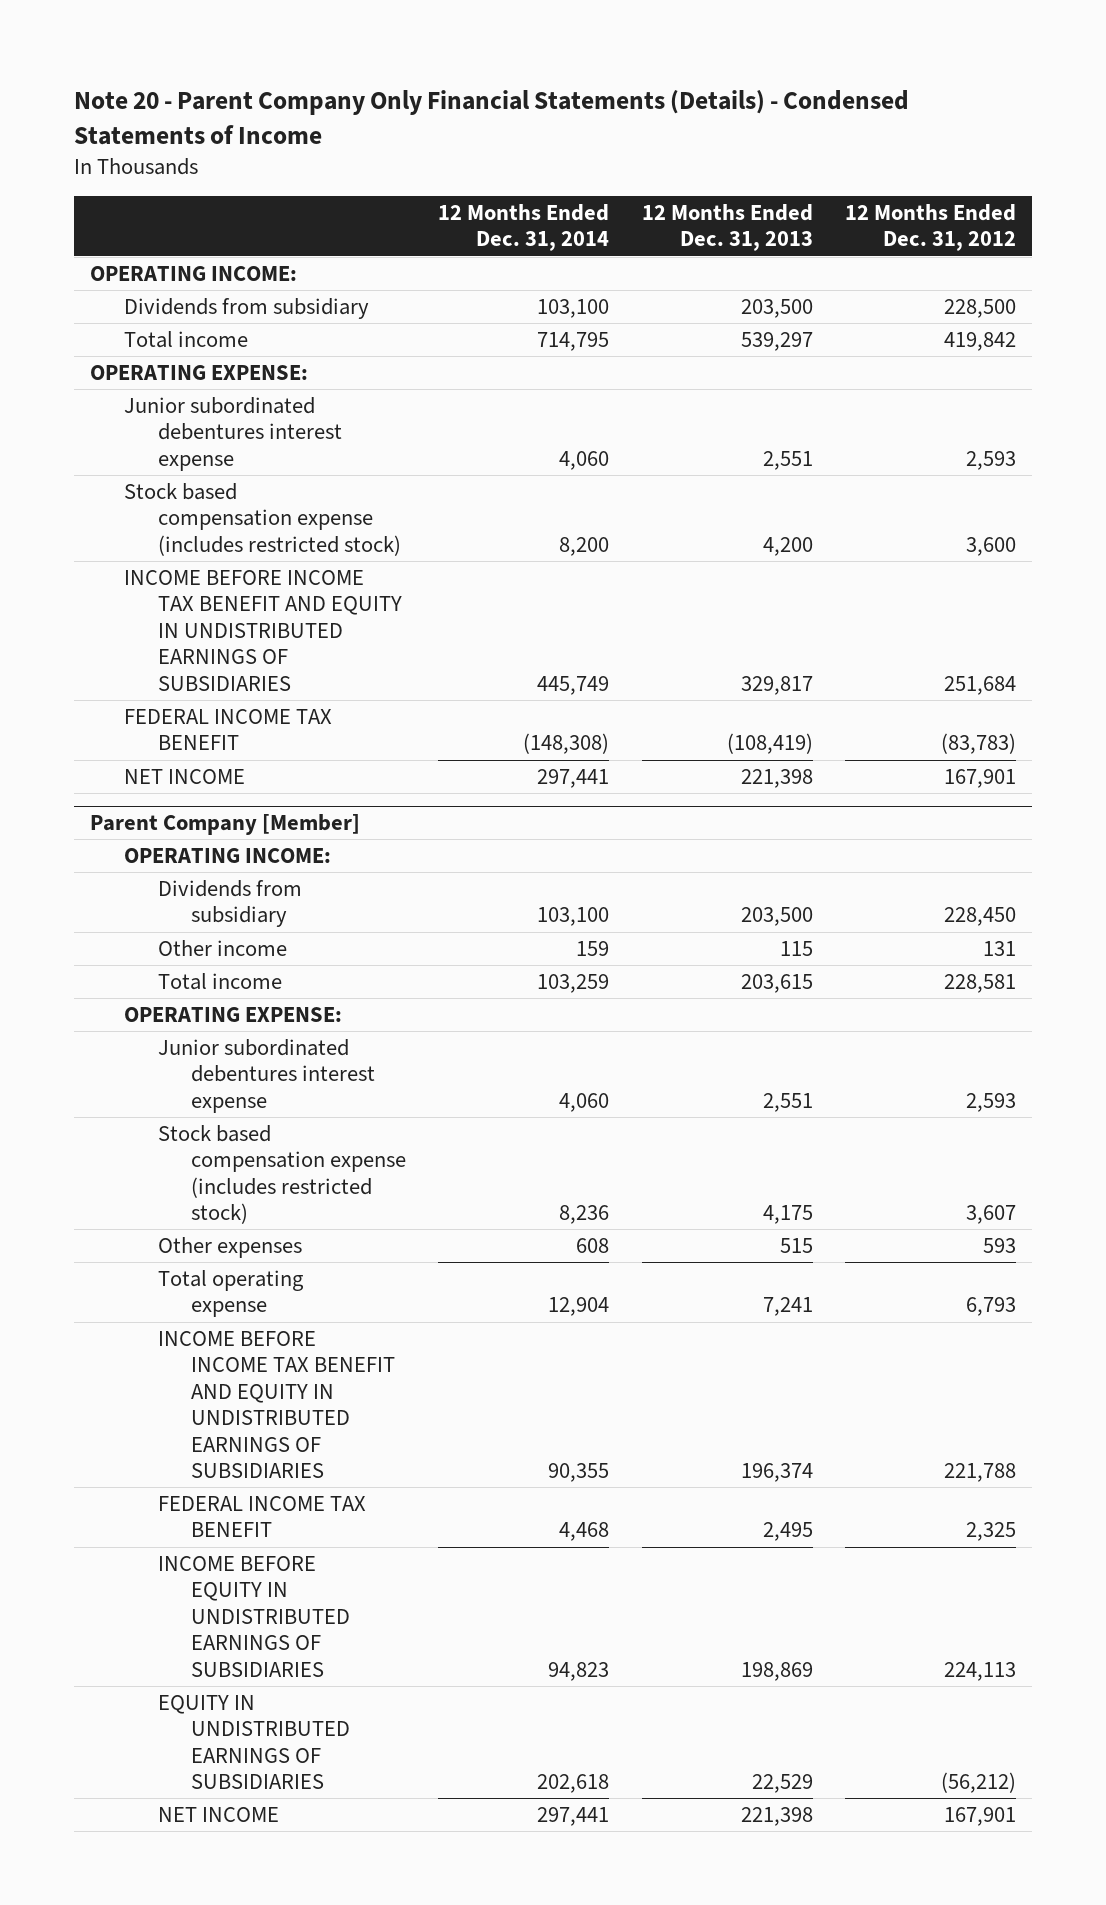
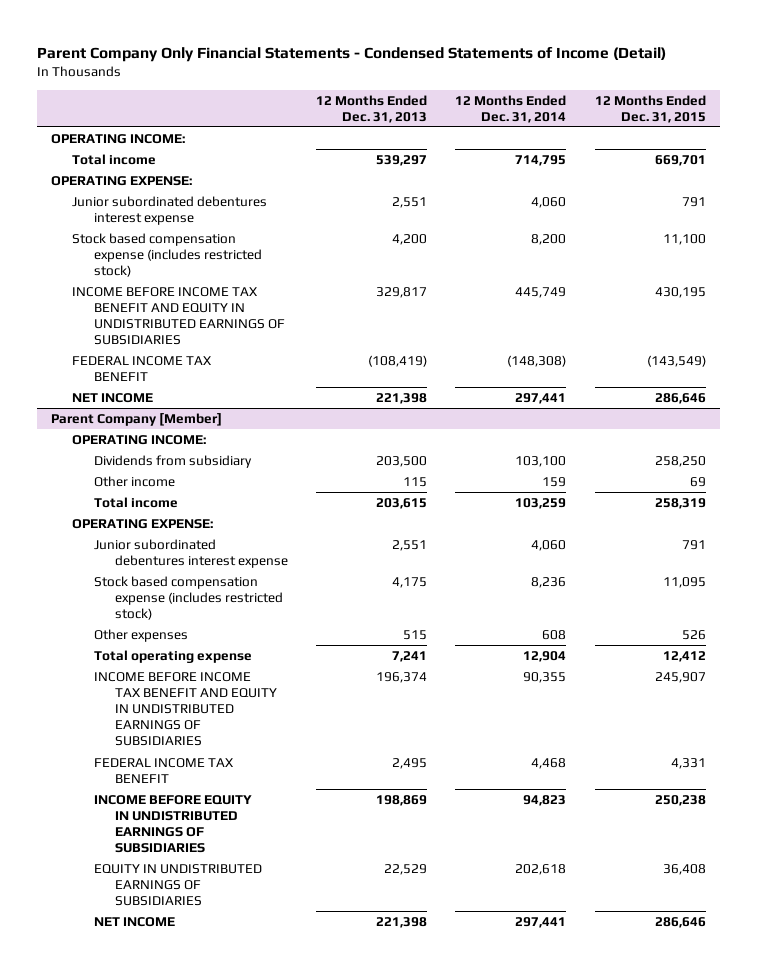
[74,89,910,145] Note 20 - Parent Company Only Financial Statements (Details) - Condensed Statements of Income -> [37,46,667,62] Parent Company Only Financial Statements - Condensed Statements of Income (Detail)
[844,203,1016,252] 12 Months Ended Dec. 31, 2012 -> none
none -> [594,94,706,123] 12 Months Ended Dec. 31, 2015
[123,297,369,319] Dividends from subsidiary -> none

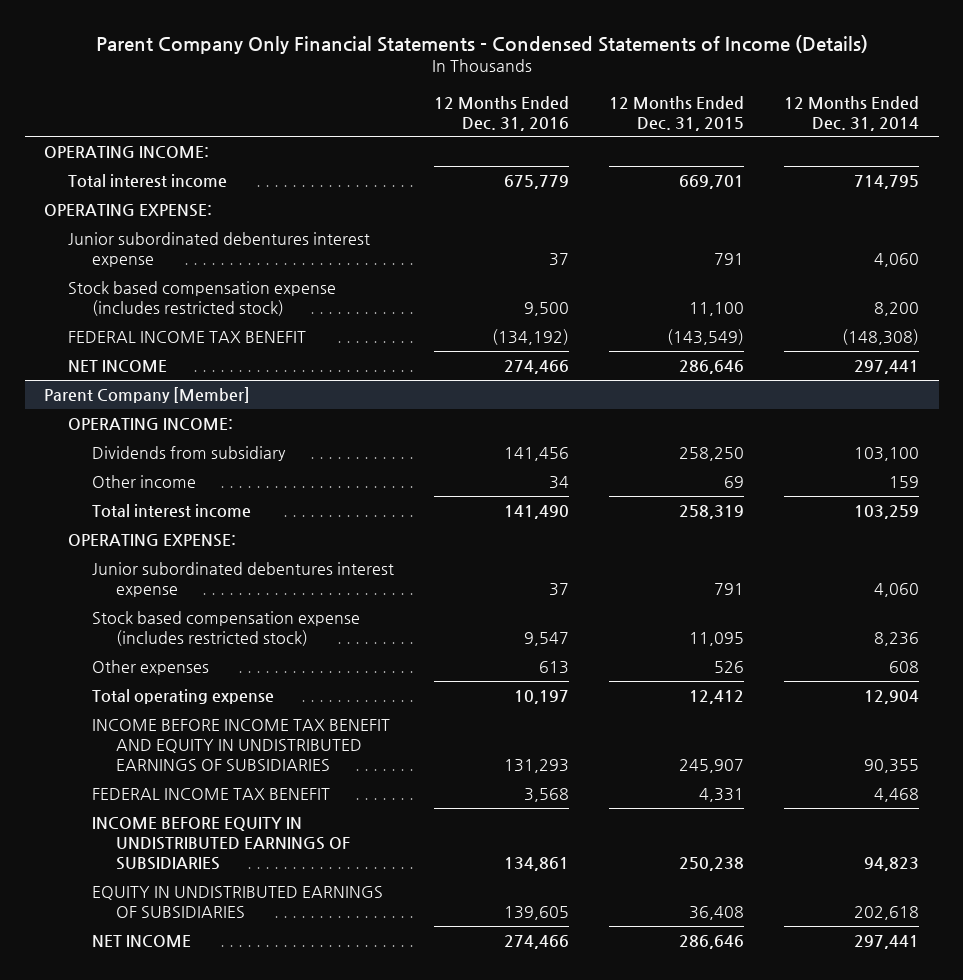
[37,46,667,62] Parent Company Only Financial Statements - Condensed Statements of Income (Detail) -> [95,34,868,54] Parent Company Only Financial Statements - Condensed Statements of Income (Details)
[316,94,428,123] 12 Months Ended Dec. 31, 2013 -> none
none -> [433,95,569,131] 12 Months Ended Dec. 31, 2016
[72,153,157,165] Total income -> [68,173,228,188] Total interest income
[72,286,285,346] INCOME BEFORE INCOME TAX BENEFIT AND EQUITY IN UNDISTRIBUTED EARNINGS OF SUBSIDIARIES -> none
[93,496,178,508] Total income -> [92,503,252,518] Total interest income

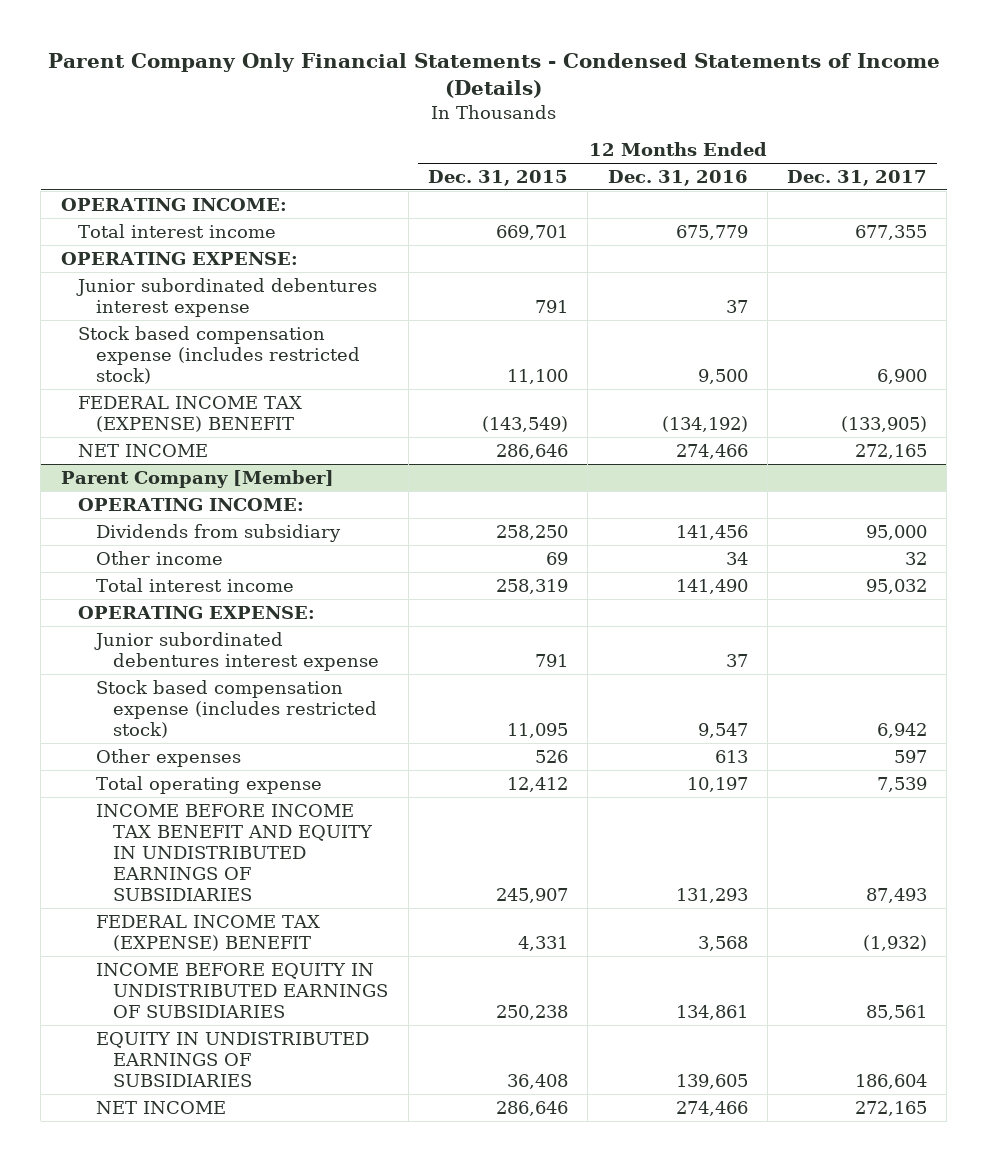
[783,95,919,131] 12 Months Ended Dec. 31, 2014 -> none
none -> [787,169,928,186] Dec. 31, 2017
[68,330,307,343] FEDERAL INCOME TAX BENEFIT -> [78,395,303,432] FEDERAL INCOME TAX (EXPENSE) BENEFIT
[92,787,331,800] FEDERAL INCOME TAX BENEFIT -> [95,914,320,951] FEDERAL INCOME TAX (EXPENSE) BENEFIT

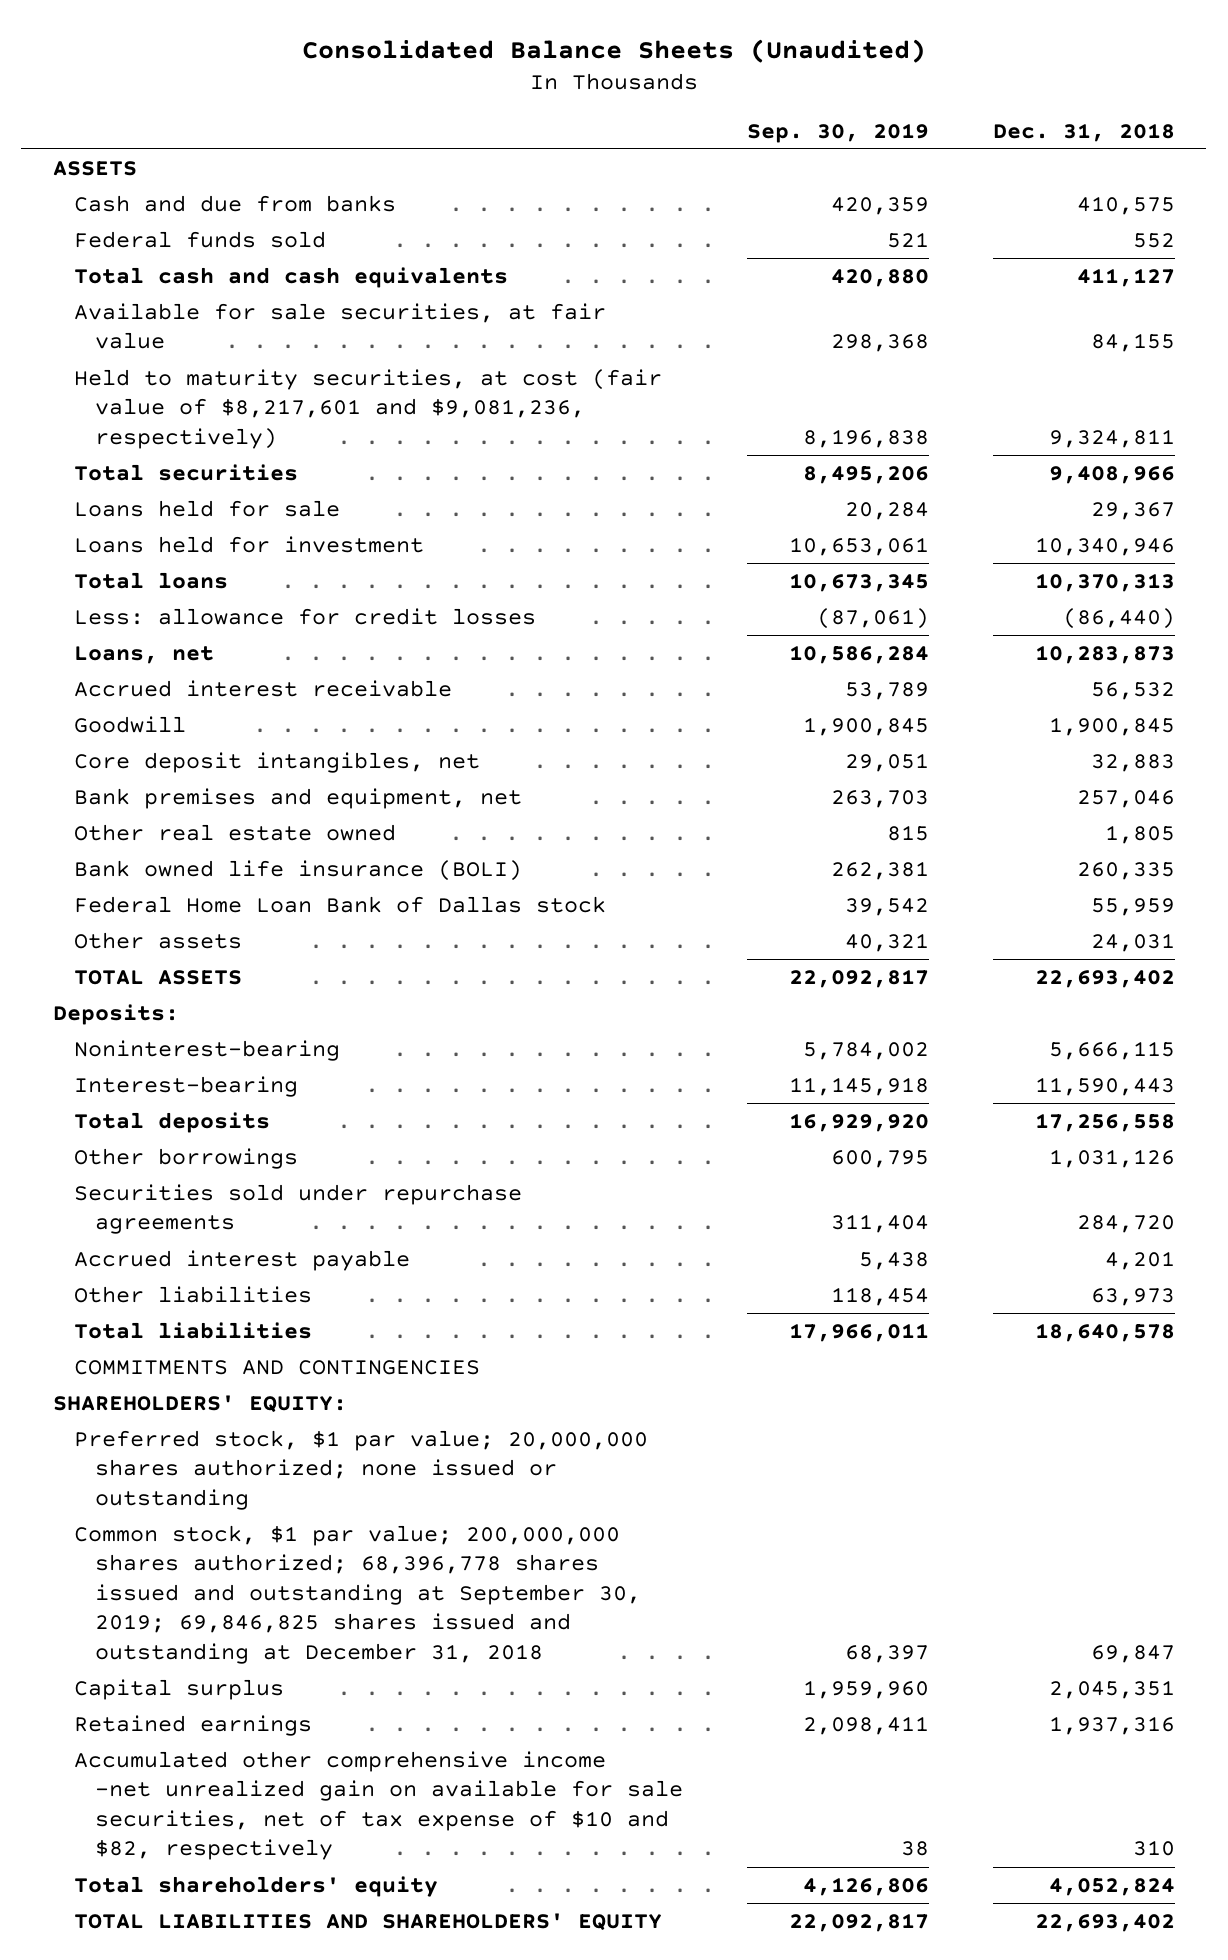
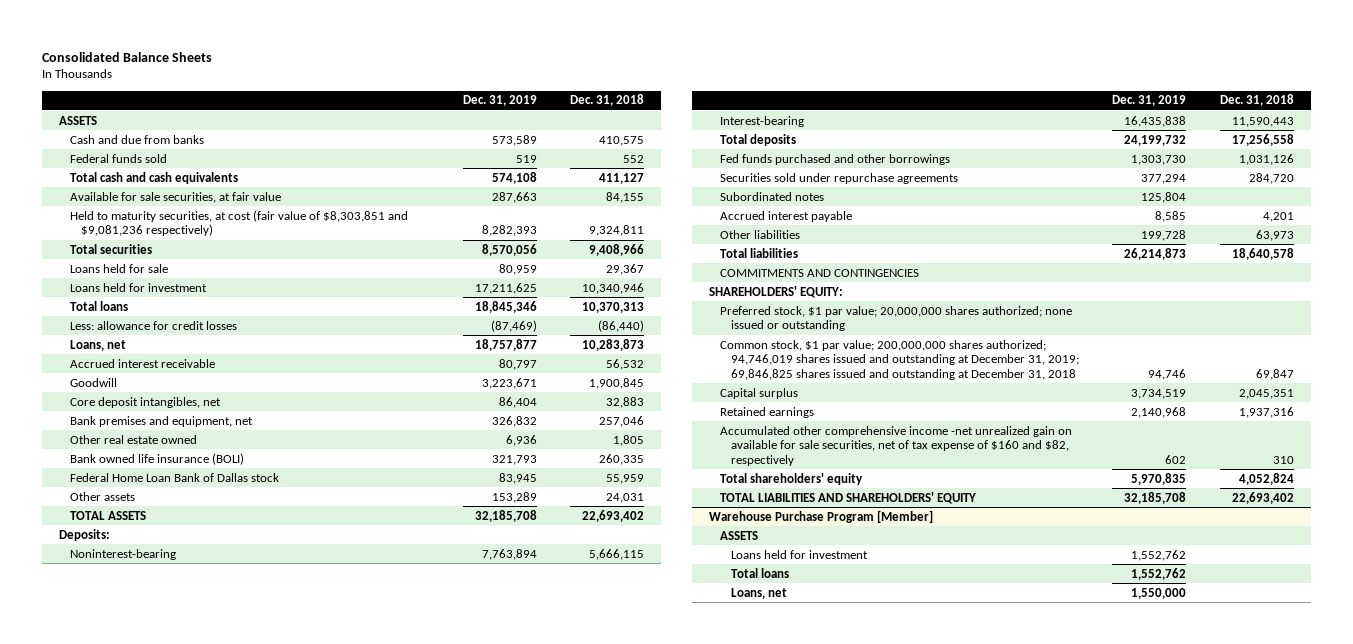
[301,38,926,63] Consolidated Balance Sheets (Unaudited) -> [42,51,213,62] Consolidated Balance Sheets
[746,122,929,143] Sep. 30, 2019 -> none
none -> [462,95,537,107] Dec. 31, 2019
[74,368,663,449] Held to maturity securities, at cost (fair value of $8,217,601 and $9,081,236, respectively) -> [70,209,409,237] Held to maturity securities, at cost (fair value of $8,303,851 and $9,081,236 respectively)
[74,1147,299,1169] Other borrowings -> [719,153,950,165] Fed funds purchased and other borrowings
none -> [719,191,824,201] Subordinated notes
[74,1524,641,1665] Common stock, $1 par value; 200,000,000 shares authorized; 68,396,778 shares issued and outstanding at September 30, 2019; 69,846,825 shares issued and outstanding at December 31, 2018 -> [719,339,1079,380] Common stock, $1 par value; 200,000,000 shares authorized; 94,746,019 shares issued and outstanding at December 31, 2019; 69,846,825 shares issued and outstanding at December 31, 2018
[74,1750,683,1861] Accumulated other comprehensive income -net unrealized gain on available for sale securities, net of tax expense of $10 and $82, respectively -> [719,425,1072,466] Accumulated other comprehensive income -net unrealized gain on available for sale securities, net of tax expense of $160 and $82, respectively
none -> [708,509,933,523] Warehouse Purchase Program [Member]
none -> [719,530,758,540] ASSETS
none -> [730,549,868,559] Loans held for investment
none -> [730,567,789,578] Total loans
none -> [730,587,787,599] Loans, net

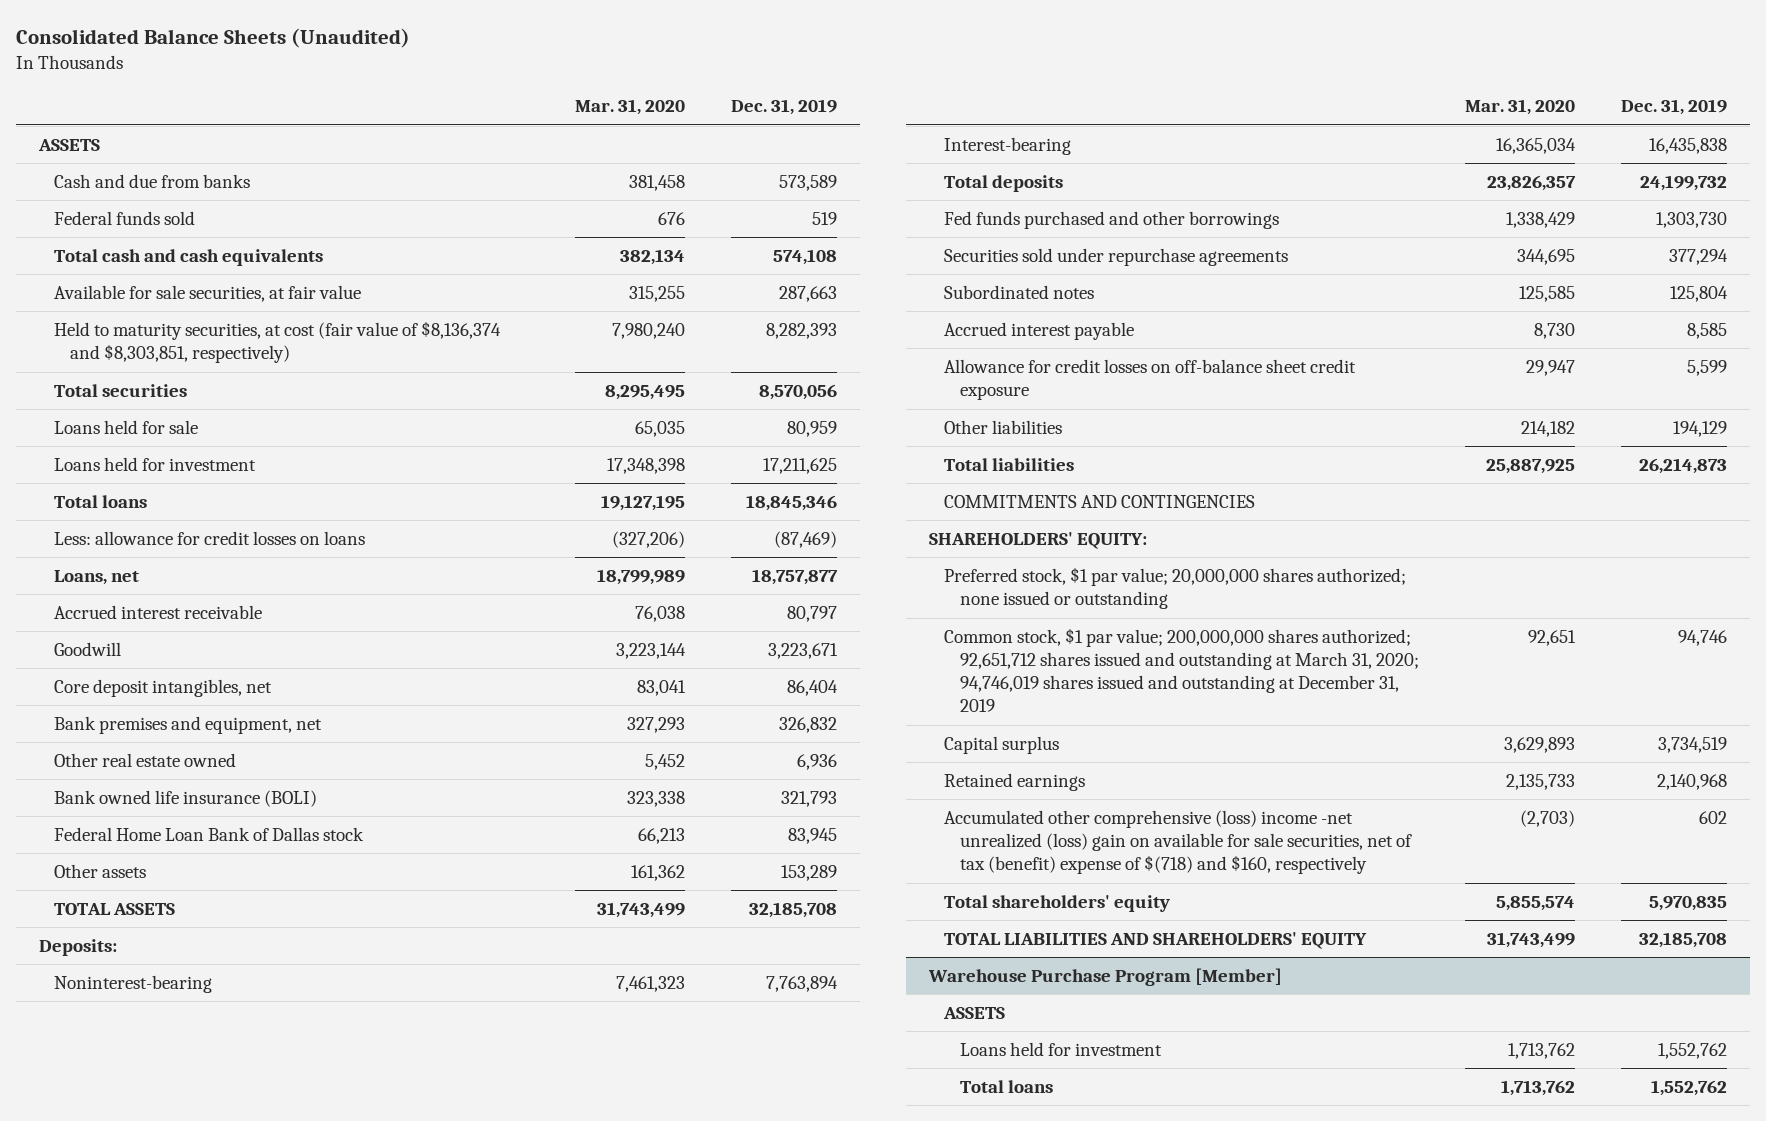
[42,51,213,62] Consolidated Balance Sheets -> [15,28,410,49] Consolidated Balance Sheets (Unaudited)
[570,94,645,107] Dec. 31, 2018 -> none
none -> [574,99,685,116] Mar. 31, 2020
[70,209,409,237] Held to maturity securities, at cost (fair value of $8,303,851 and $9,081,236 respectively) -> [54,320,502,364] Held to maturity securities, at cost (fair value of $8,136,374 and $8,303,851, respectively)
[70,320,238,330] Less: allowance for credit losses -> [54,530,366,545] Less: allowance for credit losses on loans
none -> [944,358,1357,401] Allowance for credit losses on off-balance sheet credit exposure
[1141,229,1187,241] 199,728 -> [1673,420,1728,437] 194,129
[719,339,1079,380] Common stock, $1 par value; 200,000,000 shares authorized; 94,746,019 shares issued and outstanding at December 31, 2019; 69,846,825 shares issued and outstanding at December 31, 2018 -> [944,627,1420,713] Common stock, $1 par value; 200,000,000 shares authorized; 92,651,712 shares issued and outstanding at March 31, 2020; 94,746,019 shares issued and outstanding at December 31, 2019
[719,425,1072,466] Accumulated other comprehensive income -net unrealized gain on available for sale securities, net of tax expense of $160 and $82, respectively -> [944,809,1413,875] Accumulated other comprehensive (loss) income -net unrealized (loss) gain on available for sale securities, net of tax (benefit) expense of $(718) and $160, respectively
[730,587,787,599] Loans, net -> none

